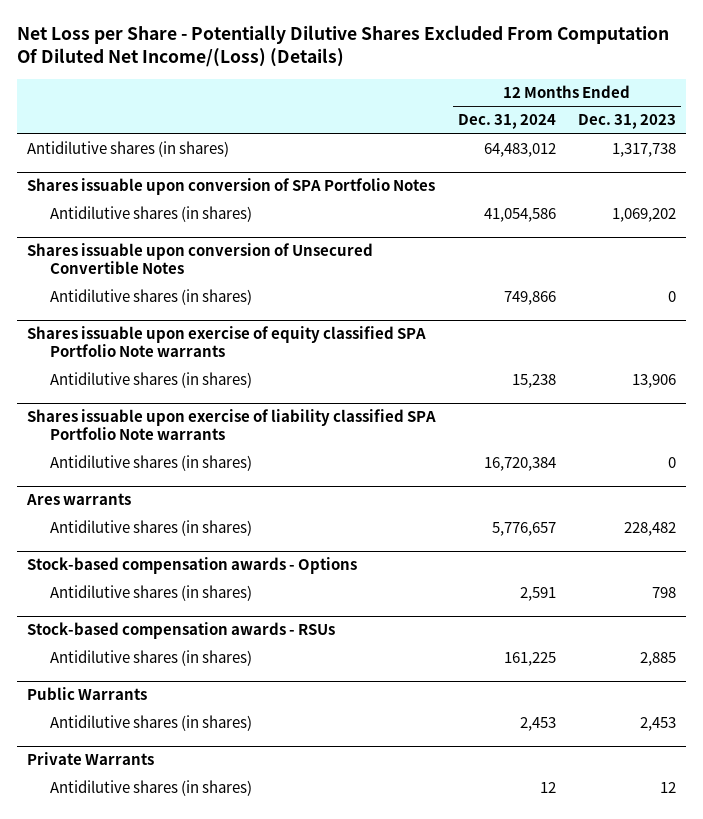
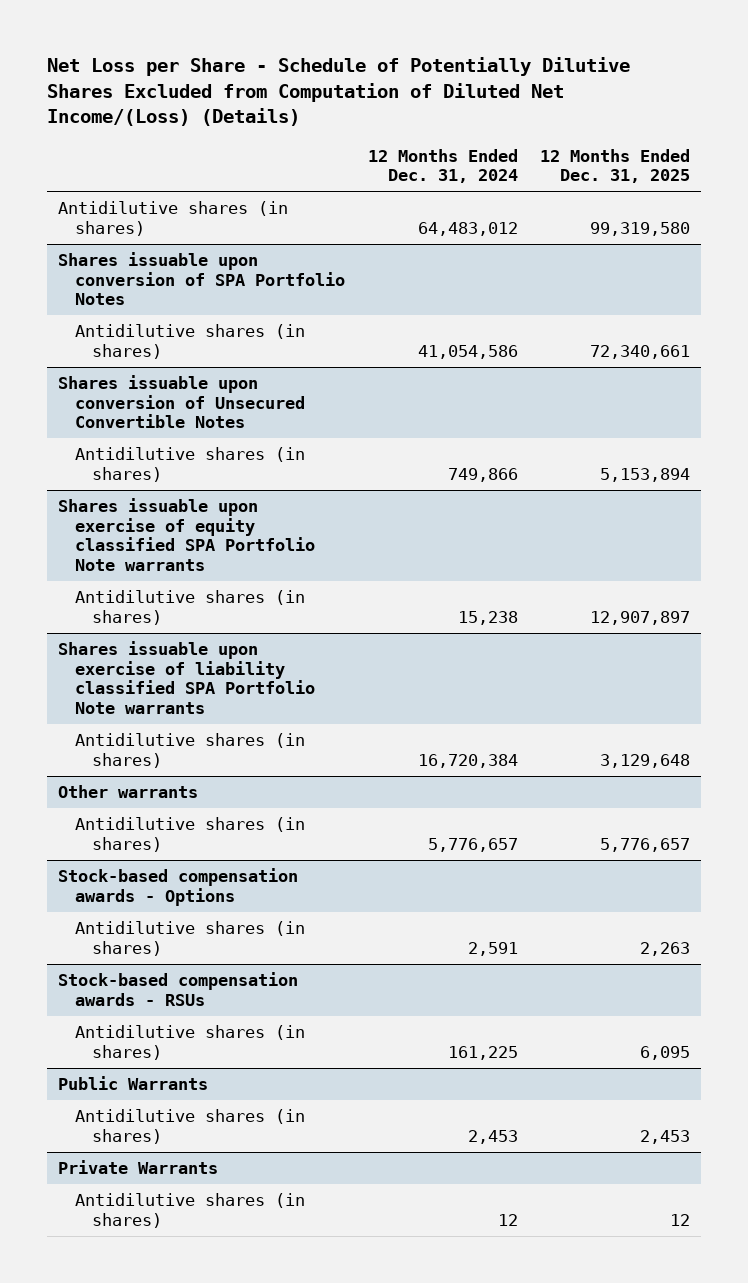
[16,24,669,68] Net Loss per Share - Potentially Dilutive Shares Excluded From Computation Of Diluted Net Income/(Loss) (Details) -> [46,57,630,127] Net Loss per Share - Schedule of Potentially Dilutive Shares Excluded from Computation of Diluted Net Income/(Loss) (Details)
[577,114,676,130] Dec. 31, 2023 -> none
none -> [540,148,691,184] 12 Months Ended Dec. 31, 2025
[26,493,132,506] Ares warrants -> [58,785,199,799] Other warrants

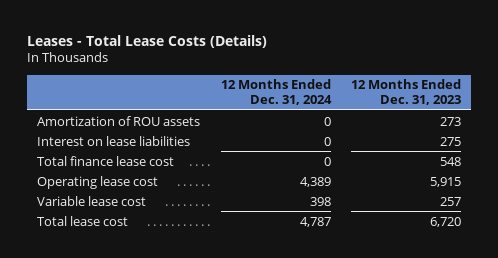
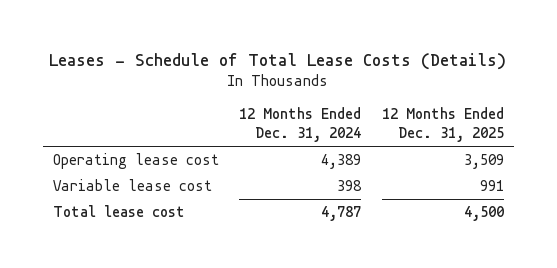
[26,34,267,48] Leases - Total Lease Costs (Details) -> [49,52,507,70] Leases - Schedule of Total Lease Costs (Details)
[351,79,462,106] 12 Months Ended Dec. 31, 2023 -> none
none -> [381,107,504,142] 12 Months Ended Dec. 31, 2025
[36,115,200,126] Amortization of ROU assets -> none
[36,135,190,146] Interest on lease liabilities -> none
[36,155,174,166] Total finance lease cost -> none

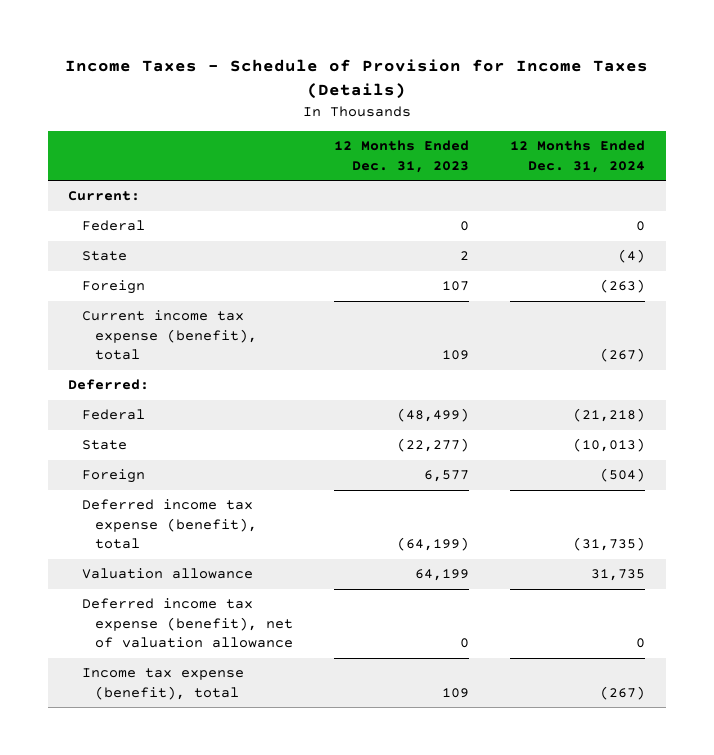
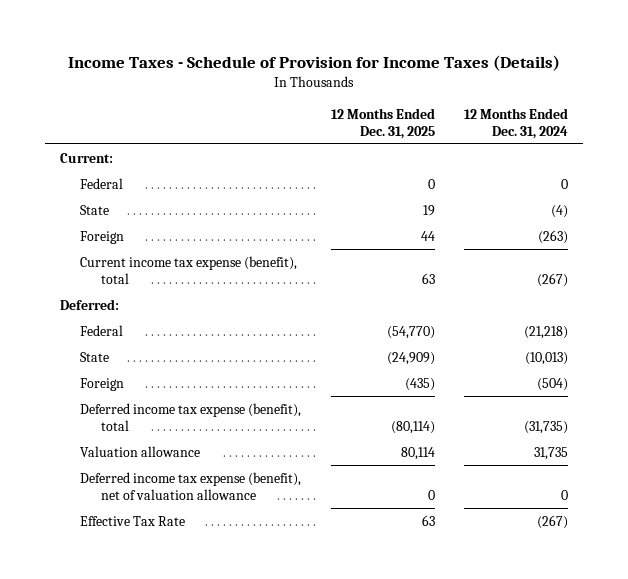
[334,140,470,173] 12 Months Ended Dec. 31, 2023 -> none
none -> [330,107,435,139] 12 Months Ended Dec. 31, 2025
[81,668,244,700] Income tax expense (benefit), total -> [80,515,186,526] Effective Tax Rate

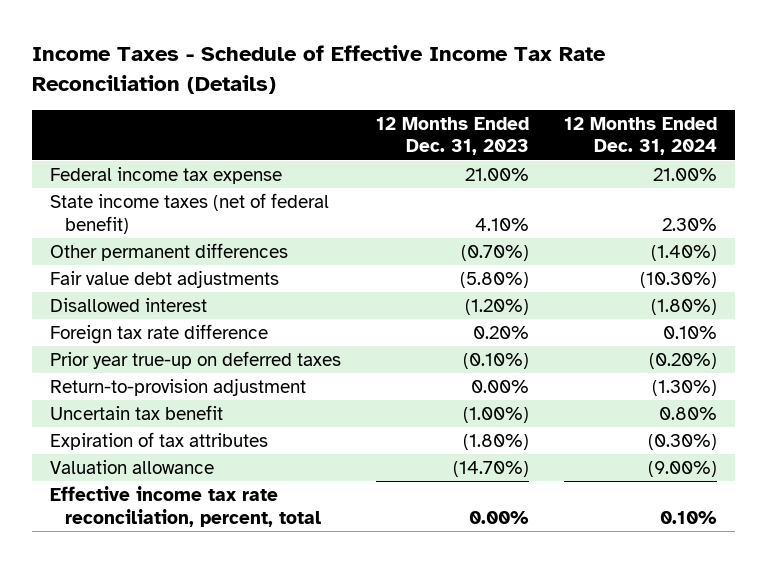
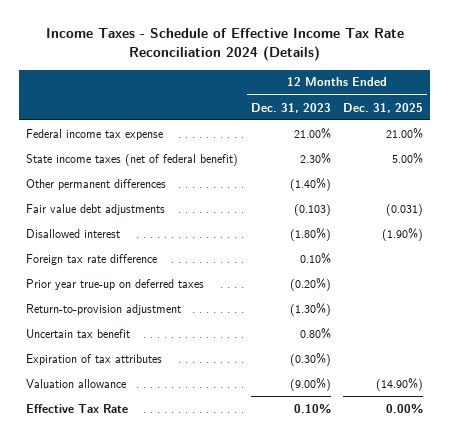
[31,45,606,94] Income Taxes - Schedule of Effective Income Tax Rate Reconciliation (Details) -> [45,28,404,62] Income Taxes - Schedule of Effective Income Tax Rate Reconciliation 2024 (Details)
[564,116,718,156] 12 Months Ended Dec. 31, 2024 -> none
none -> [343,102,424,113] Dec. 31, 2025
[474,217,529,231] 4.10% -> [299,152,331,164] 2.30%
[460,245,529,262] (0.70%) -> [289,177,331,191] (1.40%)
[459,272,529,289] (5.80%) -> [293,203,331,216] (0.103)
[464,299,529,316] (1.20%) -> [289,227,331,241] (1.80%)
[472,326,529,340] 0.20% -> [299,252,331,264] 0.10%
[462,353,529,370] (0.10%) -> [289,277,331,291] (0.20%)
[470,380,529,394] 0.00% -> [289,302,331,316] (1.30%)
[462,407,529,424] (1.00%) -> [299,327,331,339] 0.80%
[462,434,529,451] (1.80%) -> [289,352,331,366] (0.30%)
[452,461,529,478] (14.70%) -> [289,377,331,391] (9.00%)
[49,486,322,527] Effective income tax rate reconciliation, percent, total -> [25,403,128,413] Effective Tax Rate
[468,510,529,524] 0.00% -> [293,403,331,413] 0.10%

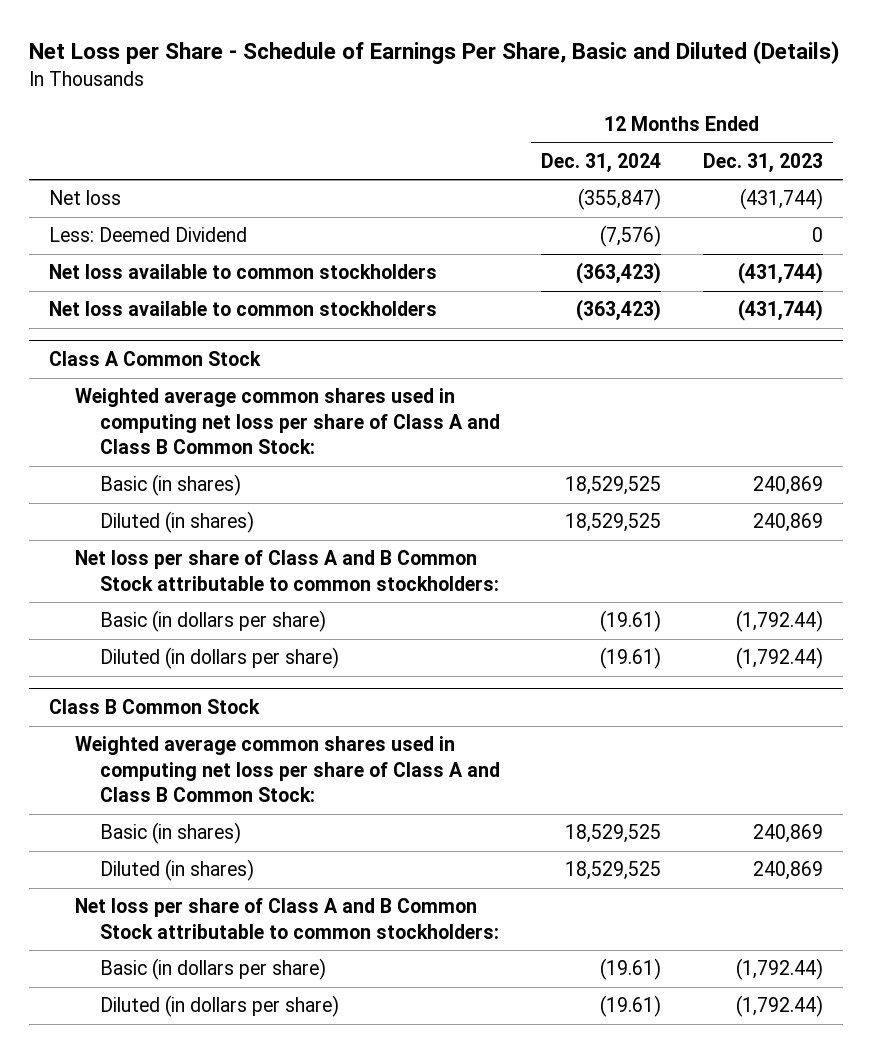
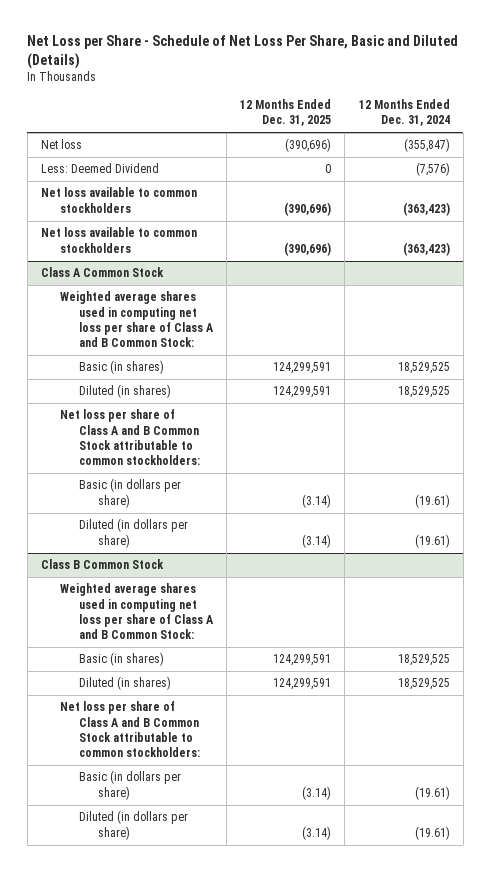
[28,41,839,65] Net Loss per Share - Schedule of Earnings Per Share, Basic and Diluted (Details) -> [27,35,459,69] Net Loss per Share - Schedule of Net Loss Per Share, Basic and Diluted (Details)
[702,152,823,173] Dec. 31, 2023 -> none
none -> [240,99,332,127] 12 Months Ended Dec. 31, 2025
[74,388,501,455] Weighted average common shares used in computing net loss per share of Class A and Class B Common Stock: -> [60,291,215,348] Weighted average shares used in computing net loss per share of Class A and B Common Stock:
[74,736,501,803] Weighted average common shares used in computing net loss per share of Class A and Class B Common Stock: -> [60,583,215,640] Weighted average shares used in computing net loss per share of Class A and B Common Stock:

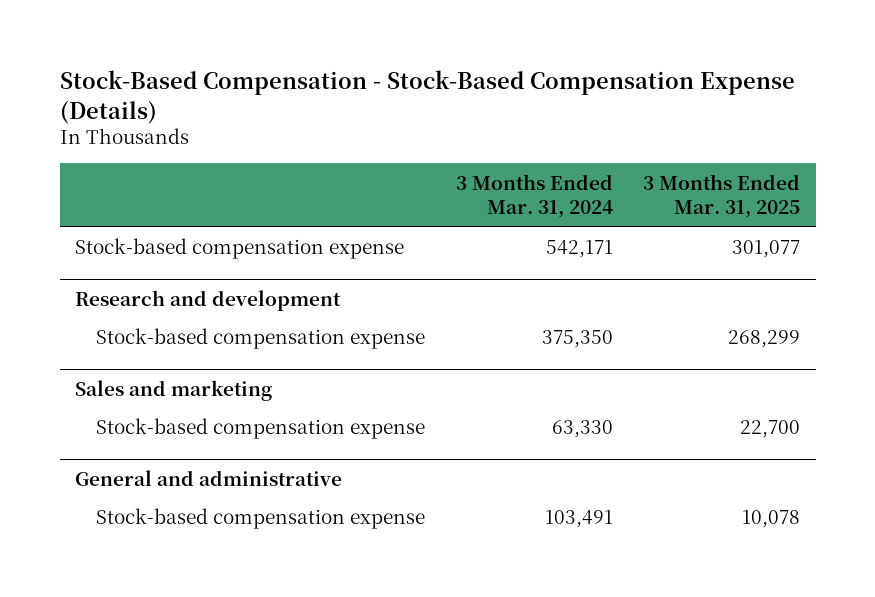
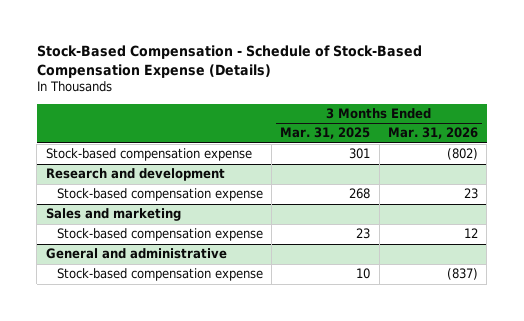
[59,70,795,124] Stock-Based Compensation - Stock-Based Compensation Expense (Details) -> [36,44,422,78] Stock-Based Compensation - Schedule of Stock-Based Compensation Expense (Details)
[455,173,613,219] 3 Months Ended Mar. 31, 2024 -> none
none -> [388,127,479,140] Mar. 31, 2026
[732,240,801,259] 301,077 -> [349,148,371,160] 301
[728,330,801,349] 268,299 -> [349,188,371,200] 268
[740,420,801,439] 22,700 -> [356,228,371,240] 23
[742,510,801,529] 10,078 -> [356,268,371,280] 10

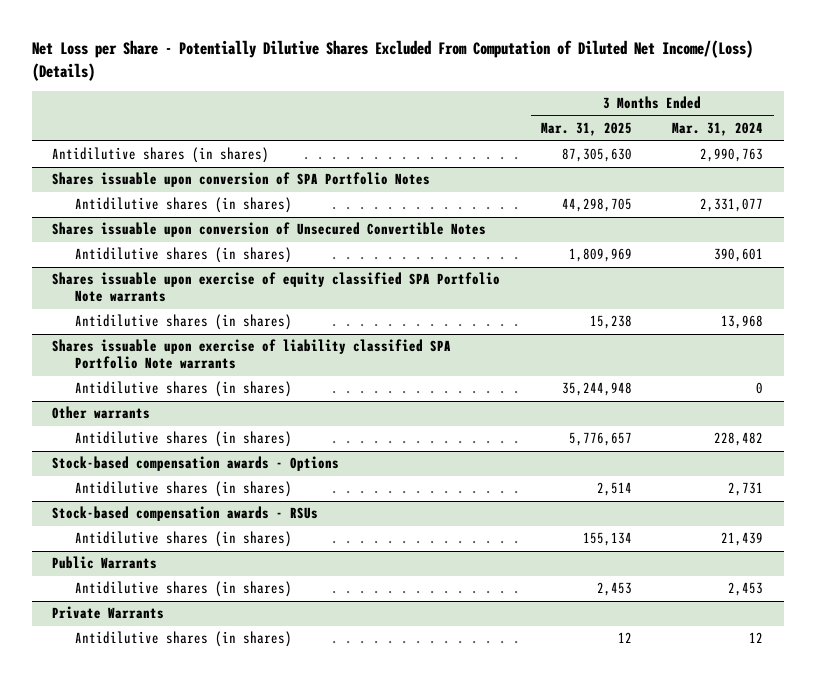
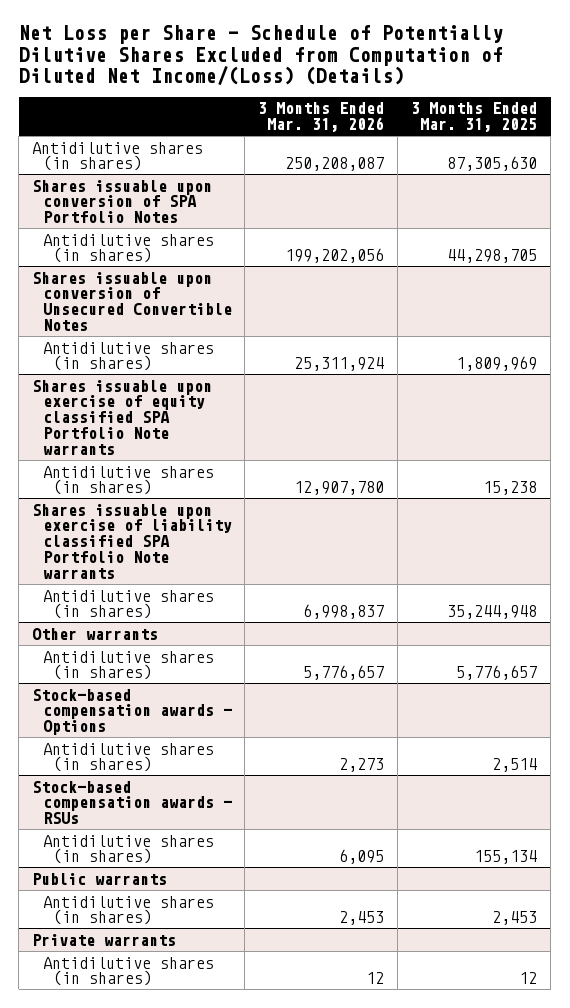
[31,40,753,81] Net Loss per Share - Potentially Dilutive Shares Excluded From Computation of Diluted Net Income/(Loss) (Details) -> [18,25,503,86] Net Loss per Share - Schedule of Potentially Dilutive Shares Excluded from Computation of Diluted Net Income/(Loss) (Details)
[672,122,764,137] Mar. 31, 2024 -> none
none -> [258,102,385,133] 3 Months Ended Mar. 31, 2026
[52,556,158,570] Public Warrants -> [32,872,168,885] Public warrants
[52,606,165,620] Private Warrants -> [32,933,177,946] Private warrants

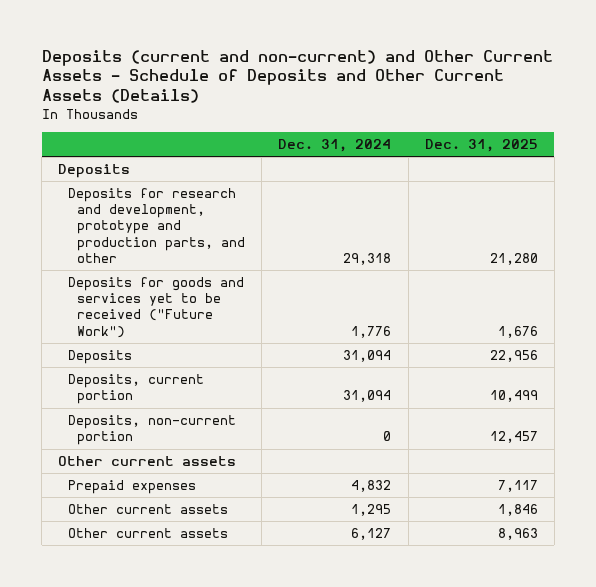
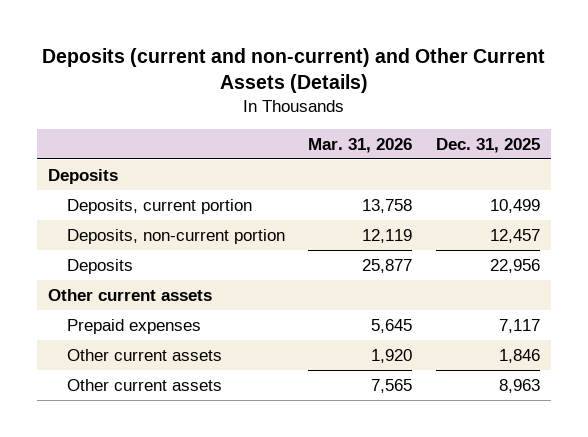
[41,49,553,104] Deposits (current and non-current) and Other Current Assets - Schedule of Deposits and Other Current Assets (Details) -> [42,47,546,94] Deposits (current and non-current) and Other Current Assets (Details)
[278,138,392,152] Dec. 31, 2024 -> none
none -> [308,137,413,153] Mar. 31, 2026
[67,188,246,263] Deposits for research and development, prototype and production parts, and other -> none
[67,277,244,338] Deposits for goods and services yet to be received ("Future Work") -> none
[67,350,132,365] Deposits -> [66,258,133,274] Deposits

